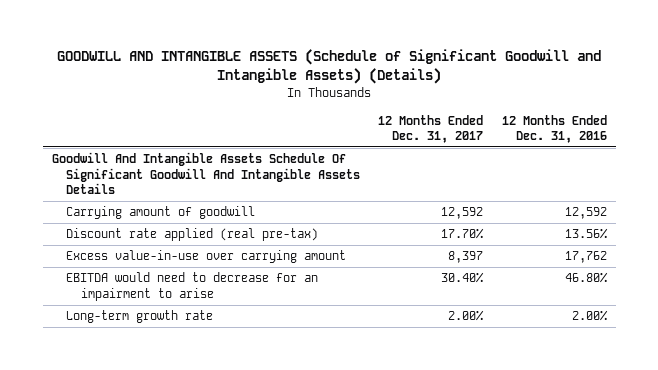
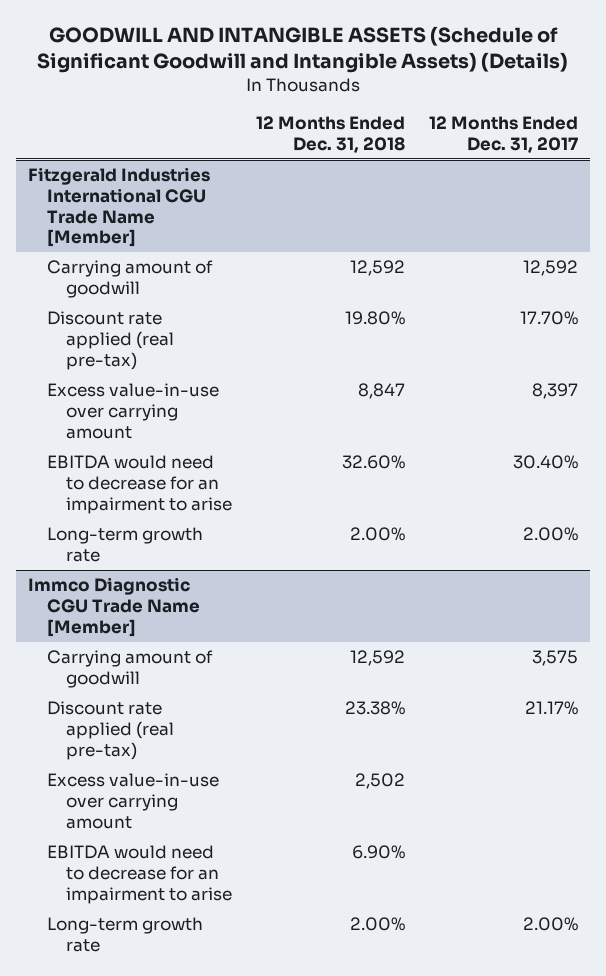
[501,114,607,144] 12 Months Ended Dec. 31, 2016 -> none
none -> [256,115,406,153] 12 Months Ended Dec. 31, 2018
[51,152,361,195] Goodwill And Intangible Assets Schedule Of Significant Goodwill And Intangible Assets Details -> none
none -> [28,167,211,248] Fitzgerald Industries International CGU Trade Name [Member]
none -> [28,577,201,637] Immco Diagnostic CGU Trade Name [Member]
none -> [47,650,214,688] Carrying amount of goodwill
none -> [47,701,175,760] Discount rate applied (real pre-tax)
none -> [47,773,220,829] Excess value-in-use over carrying amount
none -> [47,845,233,904] EBITDA would need to decrease for an impairment to arise
none -> [47,917,204,952] Long-term growth rate

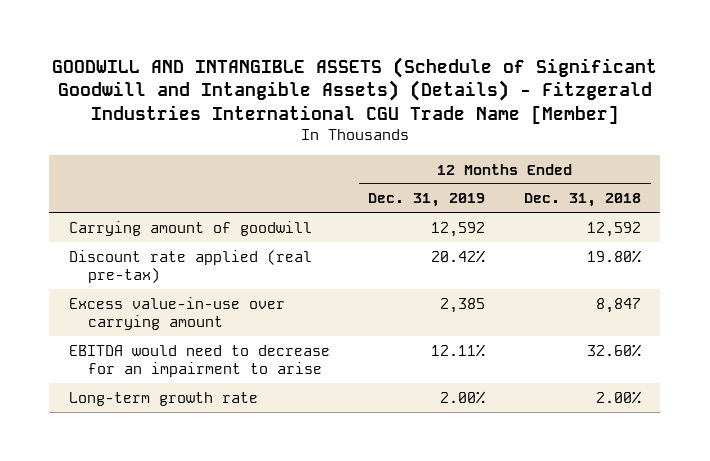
[37,26,569,74] GOODWILL AND INTANGIBLE ASSETS (Schedule of Significant Goodwill and Intangible Assets) (Details) -> [51,56,657,124] GOODWILL AND INTANGIBLE ASSETS (Schedule of Significant Goodwill and Intangible Assets) (Details) - Fitzgerald Industries International CGU Trade Name [Member]
[429,115,579,153] 12 Months Ended Dec. 31, 2017 -> none
none -> [368,193,486,208] Dec. 31, 2019
[28,167,211,248] Fitzgerald Industries International CGU Trade Name [Member] -> none
[28,577,201,637] Immco Diagnostic CGU Trade Name [Member] -> none
[47,650,214,688] Carrying amount of goodwill -> none
[47,701,175,760] Discount rate applied (real pre-tax) -> none
[47,773,220,829] Excess value-in-use over carrying amount -> none
[47,845,233,904] EBITDA would need to decrease for an impairment to arise -> none
[47,917,204,952] Long-term growth rate -> none

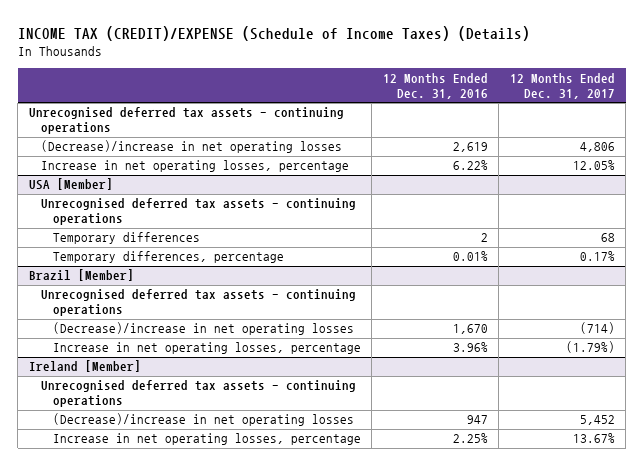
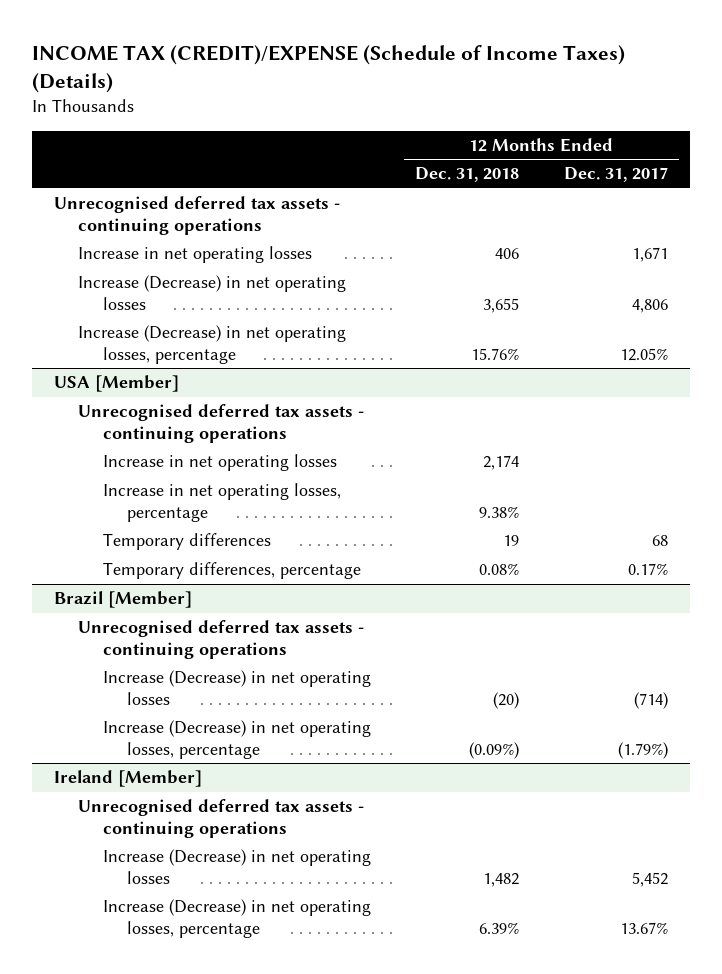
[382,72,488,99] 12 Months Ended Dec. 31, 2016 -> none
none -> [415,167,520,183] Dec. 31, 2018
none -> [78,246,313,264] Increase in net operating losses
[40,140,342,154] (Decrease)/increase in net operating losses -> [78,275,347,310] Increase (Decrease) in net operating losses
[40,160,349,173] Increase in net operating losses, percentage -> [78,325,347,364] Increase (Decrease) in net operating losses, percentage
none -> [102,454,337,472] Increase in net operating losses
none -> [102,483,341,522] Increase in net operating losses, percentage
[52,322,354,336] (Decrease)/increase in net operating losses -> [102,670,371,705] Increase (Decrease) in net operating losses
[52,342,361,355] Increase in net operating losses, percentage -> [102,720,371,759] Increase (Decrease) in net operating losses, percentage
[52,413,354,427] (Decrease)/increase in net operating losses -> [102,849,371,884] Increase (Decrease) in net operating losses
[52,433,361,446] Increase in net operating losses, percentage -> [102,899,371,938] Increase (Decrease) in net operating losses, percentage

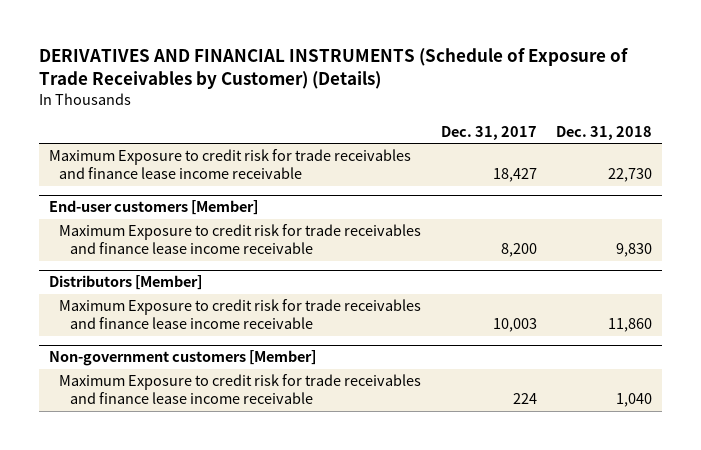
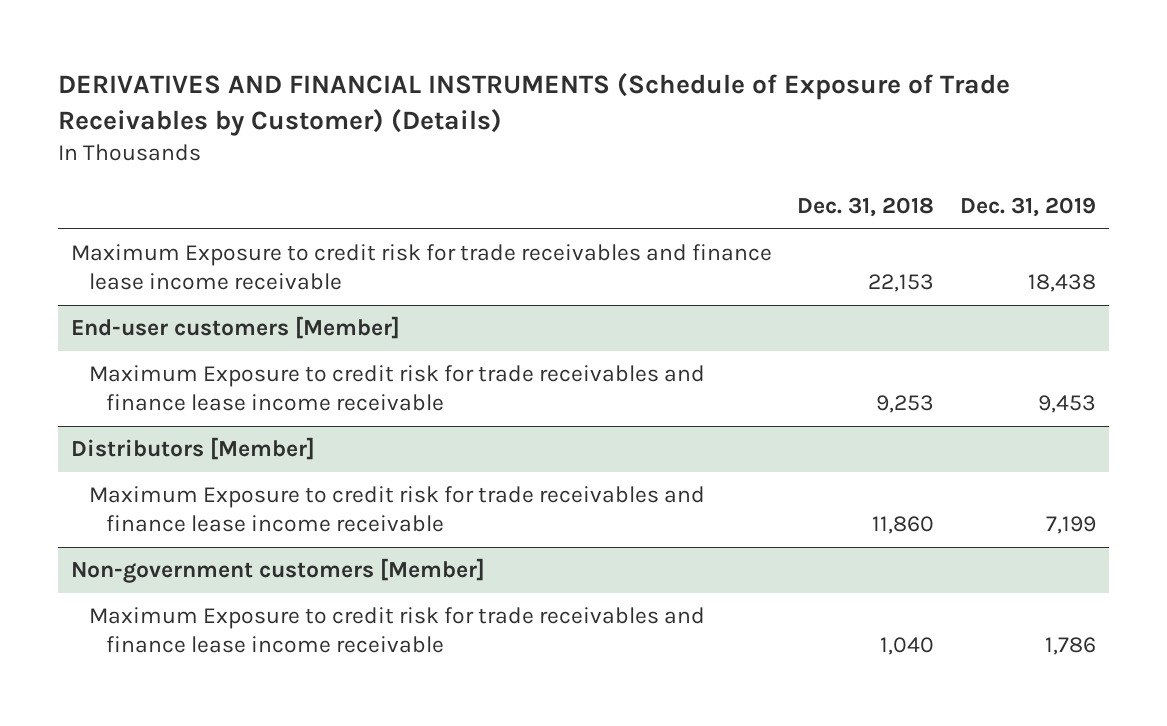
[440,125,537,140] Dec. 31, 2017 -> none
none -> [959,196,1096,217] Dec. 31, 2019
[607,168,652,183] 22,730 -> [868,273,935,292] 22,153
[615,243,652,258] 9,830 -> [876,394,935,413] 9,253

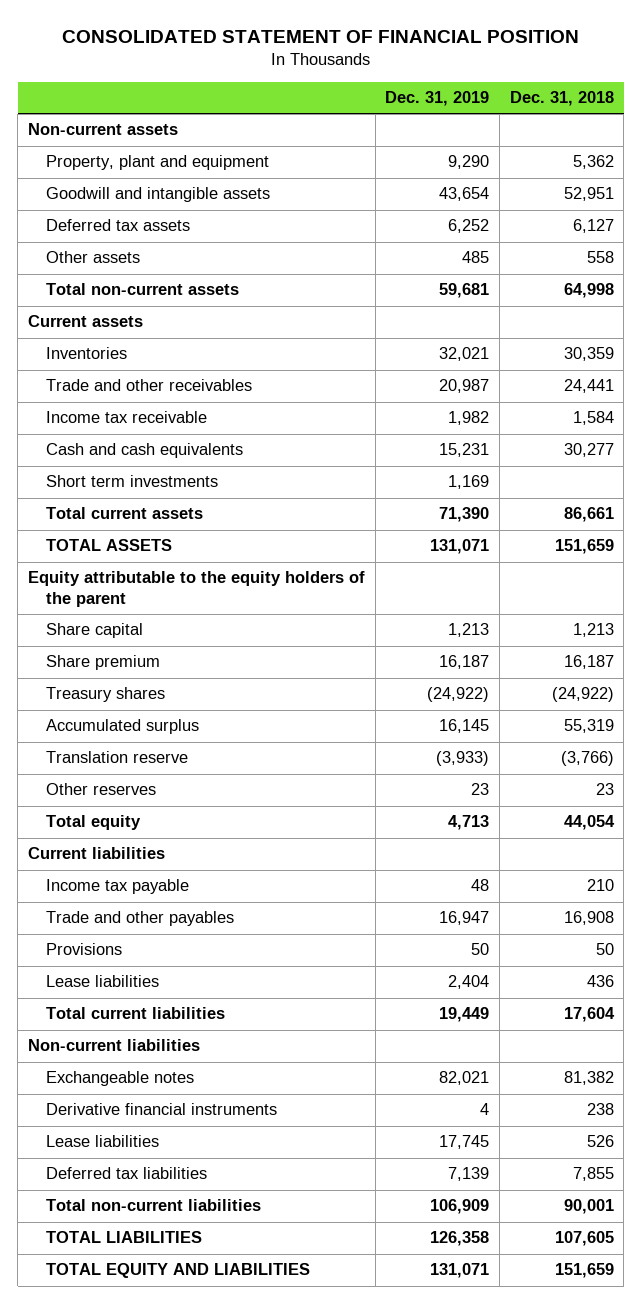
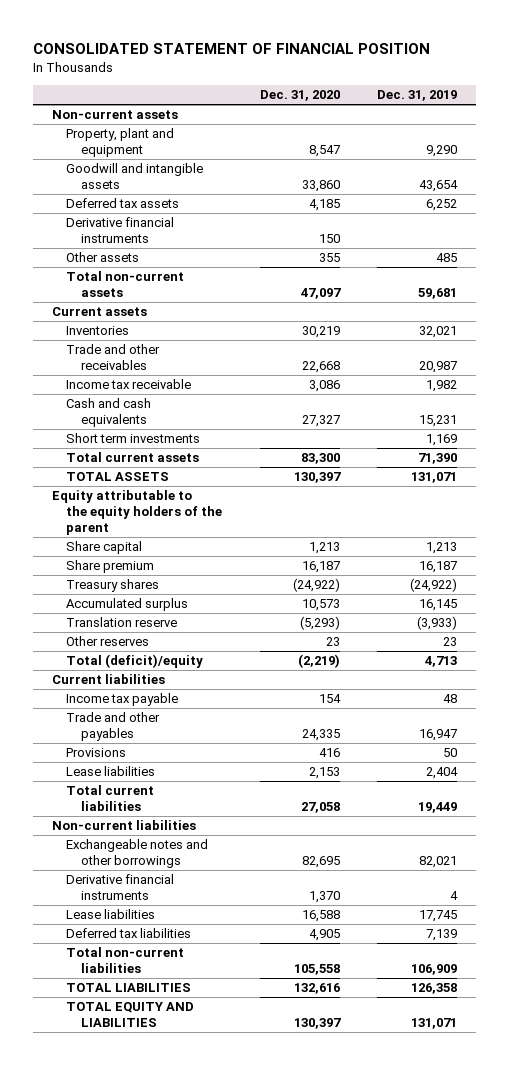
[509,91,614,107] Dec. 31, 2018 -> none
none -> [259,90,340,102] Dec. 31, 2020
none -> [66,217,175,244] Derivative financial instruments
[45,815,141,831] Total equity -> [66,654,204,669] Total (deficit)/equity
[45,1071,194,1087] Exchangeable notes -> [66,839,209,869] Exchangeable notes and other borrowings

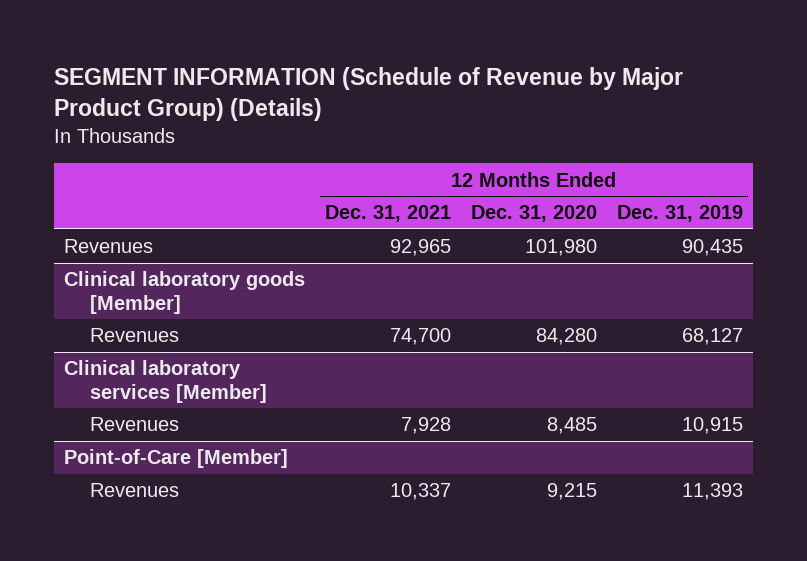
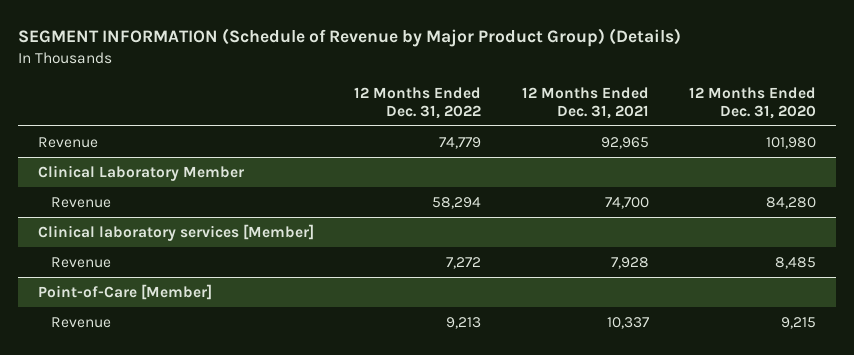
[617,205,744,223] Dec. 31, 2019 -> none
none -> [354,86,482,119] 12 Months Ended Dec. 31, 2022
[63,239,153,254] Revenues -> [38,136,99,148] Revenue
[63,271,305,314] Clinical laboratory goods [Member] -> [38,164,245,181] Clinical Laboratory Member
[90,328,180,343] Revenues -> [51,196,112,208] Revenue
[90,417,180,432] Revenues -> [51,256,112,268] Revenue
[90,483,180,498] Revenues -> [51,316,112,328] Revenue

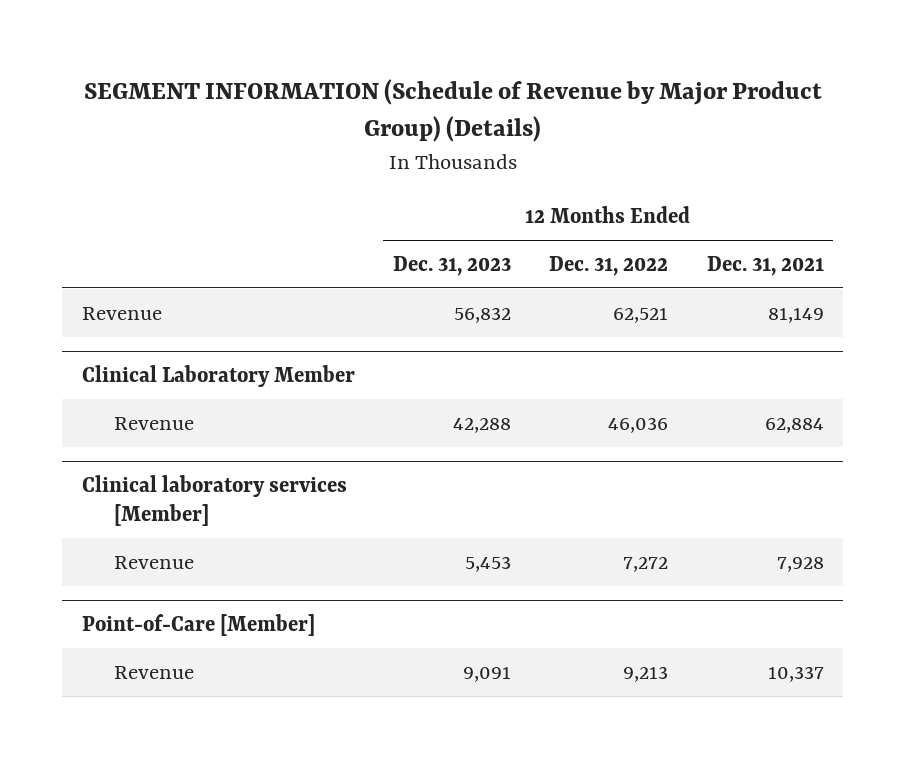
[688,86,816,119] 12 Months Ended Dec. 31, 2020 -> none
none -> [392,255,511,276] Dec. 31, 2023
[439,136,482,149] 74,779 -> [613,307,669,323] 62,521
[600,136,649,149] 92,965 -> [767,307,824,323] 81,149
[432,196,482,209] 58,294 -> [608,416,669,433] 46,036
[604,196,649,209] 74,700 -> [764,417,824,433] 62,884

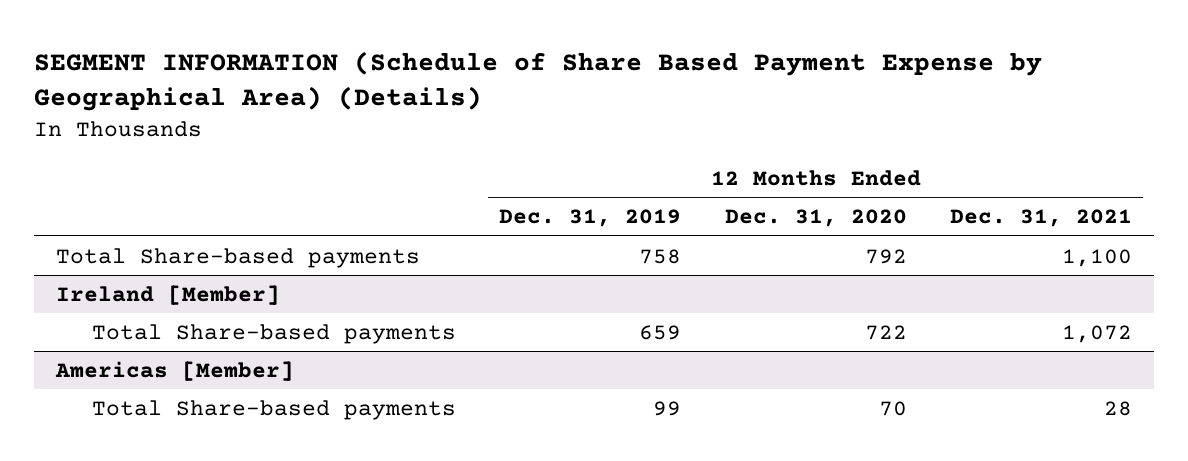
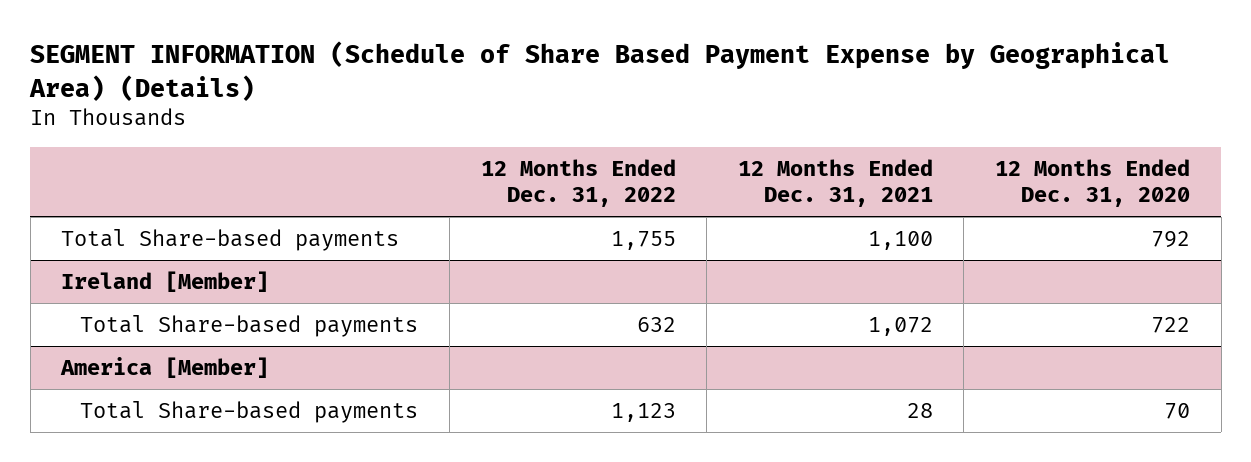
[499,209,682,228] Dec. 31, 2019 -> none
none -> [480,158,676,208] 12 Months Ended Dec. 31, 2022
[55,360,295,381] Americas [Member] -> [60,356,270,378] America [Member]

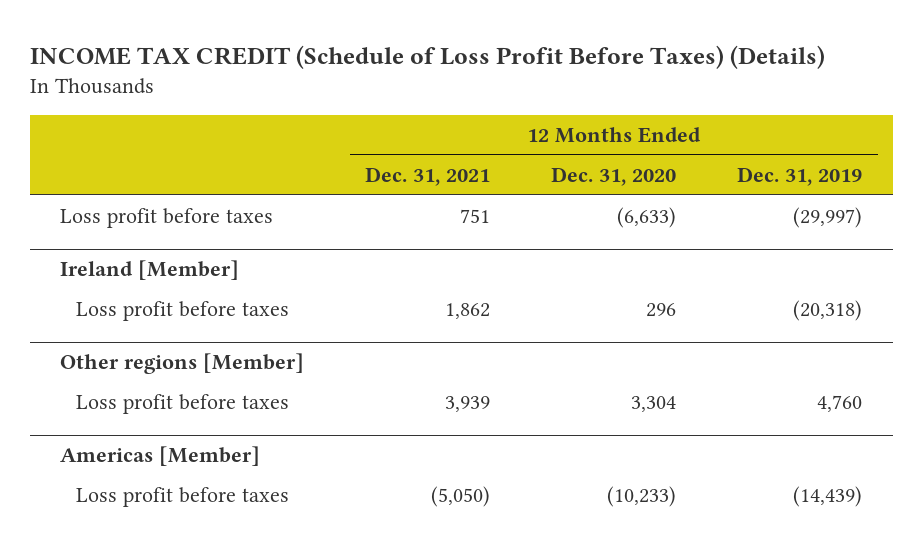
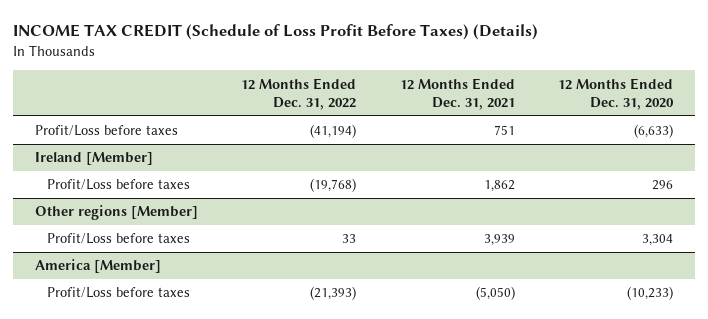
[737,166,863,186] Dec. 31, 2019 -> none
none -> [241,77,357,110] 12 Months Ended Dec. 31, 2022
[60,208,274,229] Loss profit before taxes -> [35,125,179,137] Profit/Loss before taxes
[76,301,290,322] Loss profit before taxes -> [46,179,190,191] Profit/Loss before taxes
[76,394,290,415] Loss profit before taxes -> [46,233,190,245] Profit/Loss before taxes
[60,446,261,467] Americas [Member] -> [35,259,162,274] America [Member]
[76,487,290,508] Loss profit before taxes -> [46,287,190,299] Profit/Loss before taxes

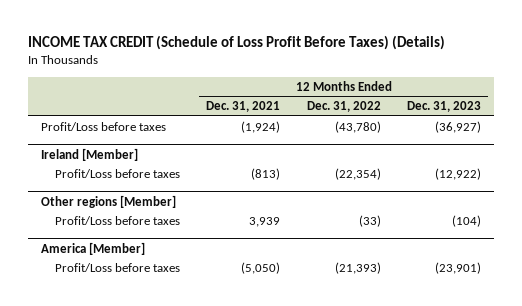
[557,77,674,110] 12 Months Ended Dec. 31, 2020 -> none
none -> [407,101,482,113] Dec. 31, 2023
[310,124,357,139] (41,194) -> [334,120,381,133] (43,780)
[493,125,515,136] 751 -> [241,120,281,133] (1,924)
[310,178,357,193] (19,768) -> [334,167,381,180] (22,354)
[483,180,515,193] 1,862 -> [251,167,281,180] (813)
[342,234,357,244] 33 -> [358,214,381,227] (33)

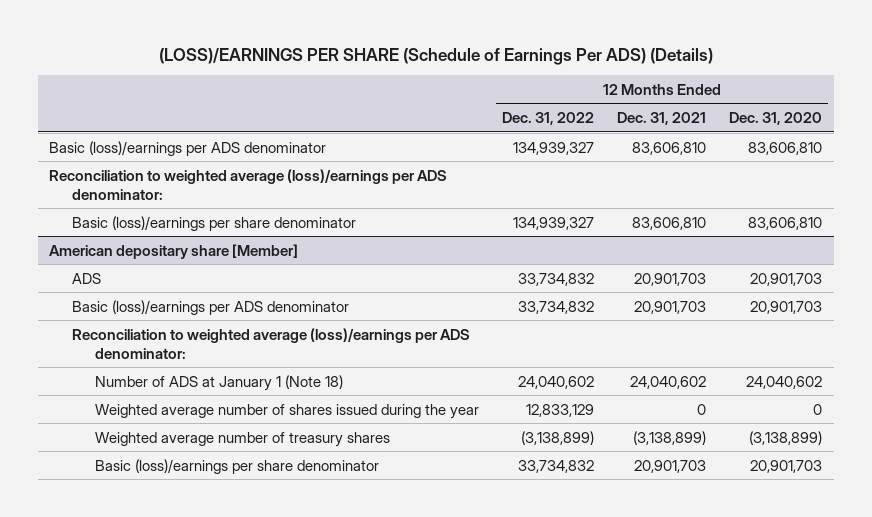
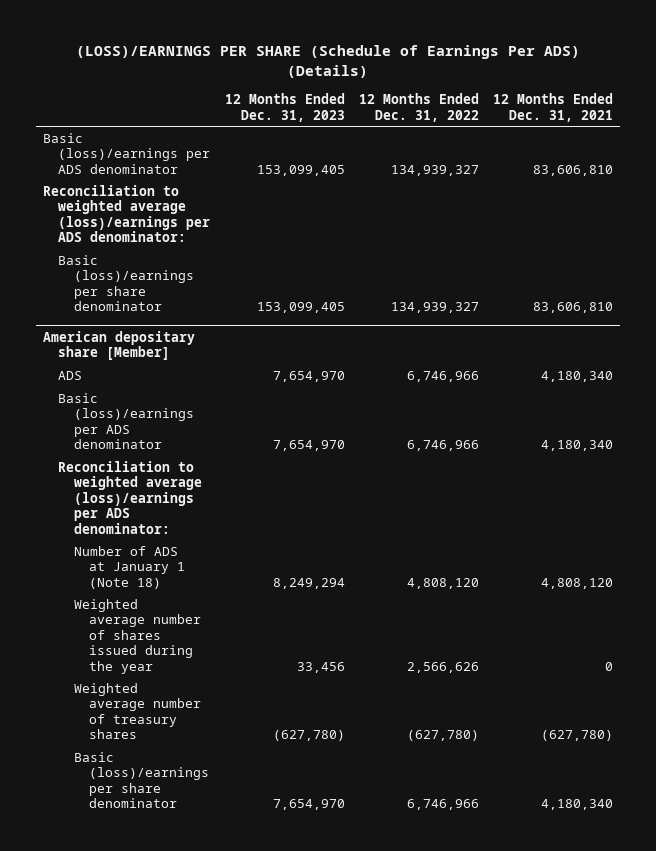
[729,112,823,126] Dec. 31, 2020 -> none
none -> [224,93,345,122] 12 Months Ended Dec. 31, 2023
[517,272,594,286] 33,734,832 -> [406,370,479,382] 6,746,966
[634,272,707,286] 20,901,703 -> [541,370,614,382] 4,180,340
[517,300,594,314] 33,734,832 -> [406,440,479,452] 6,746,966
[634,300,707,314] 20,901,703 -> [541,440,614,452] 4,180,340
[517,375,594,389] 24,040,602 -> [406,577,479,589] 4,808,120
[630,375,707,389] 24,040,602 -> [541,577,614,589] 4,808,120
[525,403,594,417] 12,833,129 -> [406,661,479,673] 2,566,626
[520,430,594,445] (3,138,899) -> [406,730,479,742] (627,780)
[633,430,707,445] (3,138,899) -> [541,730,614,742] (627,780)
[517,459,594,473] 33,734,832 -> [406,799,479,811] 6,746,966
[634,459,707,473] 20,901,703 -> [541,799,614,811] 4,180,340

